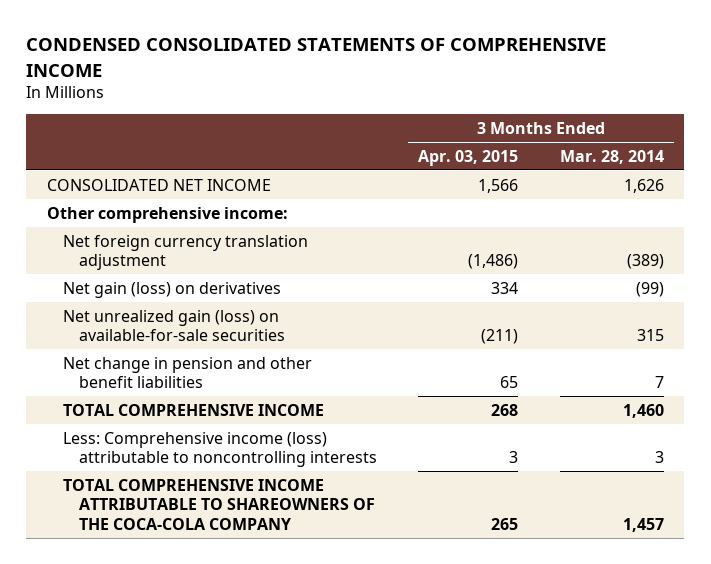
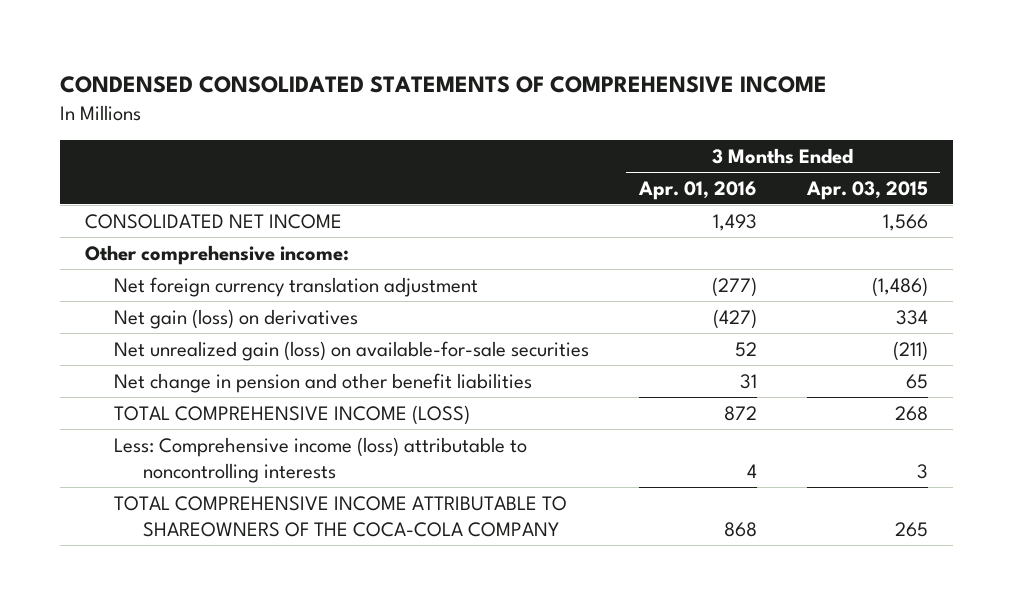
[559,149,664,164] Mar. 28, 2014 -> none
none -> [637,180,757,200] Apr. 01, 2016
[63,403,325,416] TOTAL COMPREHENSIVE INCOME -> [113,404,470,425] TOTAL COMPREHENSIVE INCOME (LOSS)

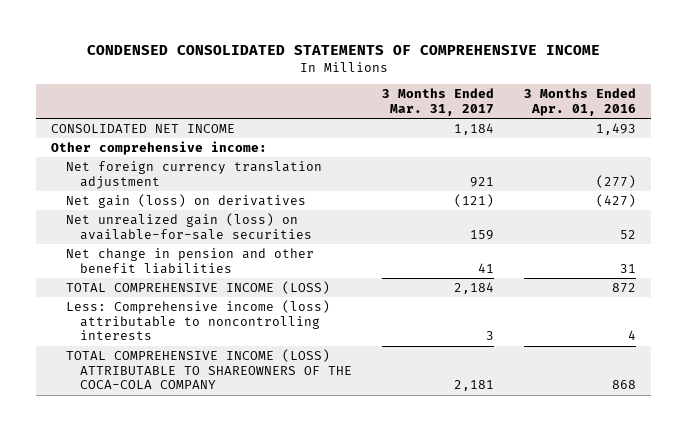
[805,180,928,200] Apr. 03, 2015 -> none
none -> [382,88,495,116] 3 Months Ended Mar. 31, 2017
[113,495,567,537] TOTAL COMPREHENSIVE INCOME ATTRIBUTABLE TO SHAREOWNERS OF THE COCA-COLA COMPANY -> [65,348,353,390] TOTAL COMPREHENSIVE INCOME (LOSS) ATTRIBUTABLE TO SHAREOWNERS OF THE COCA-COLA COMPANY

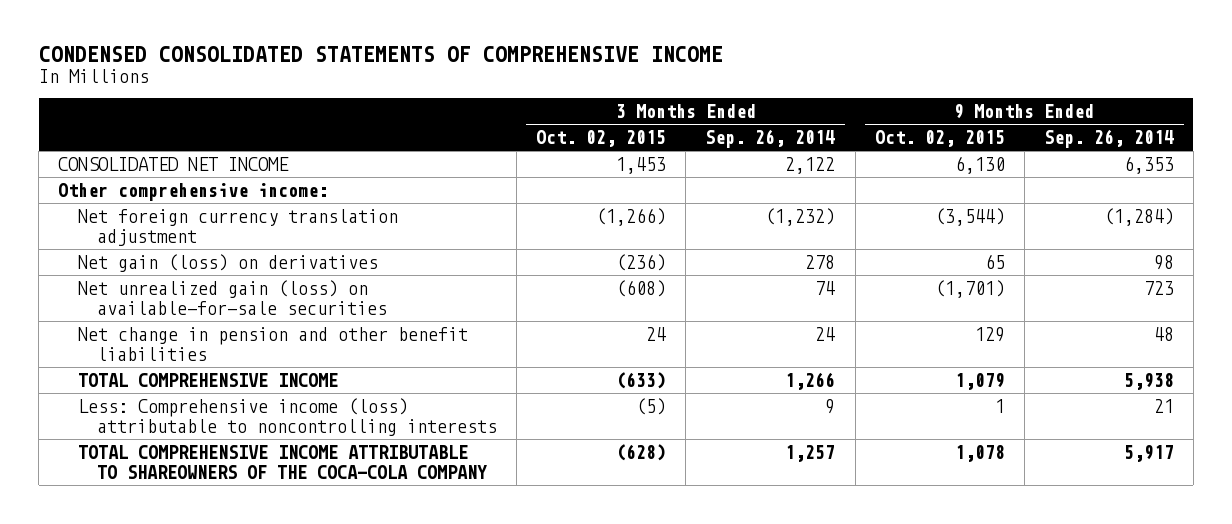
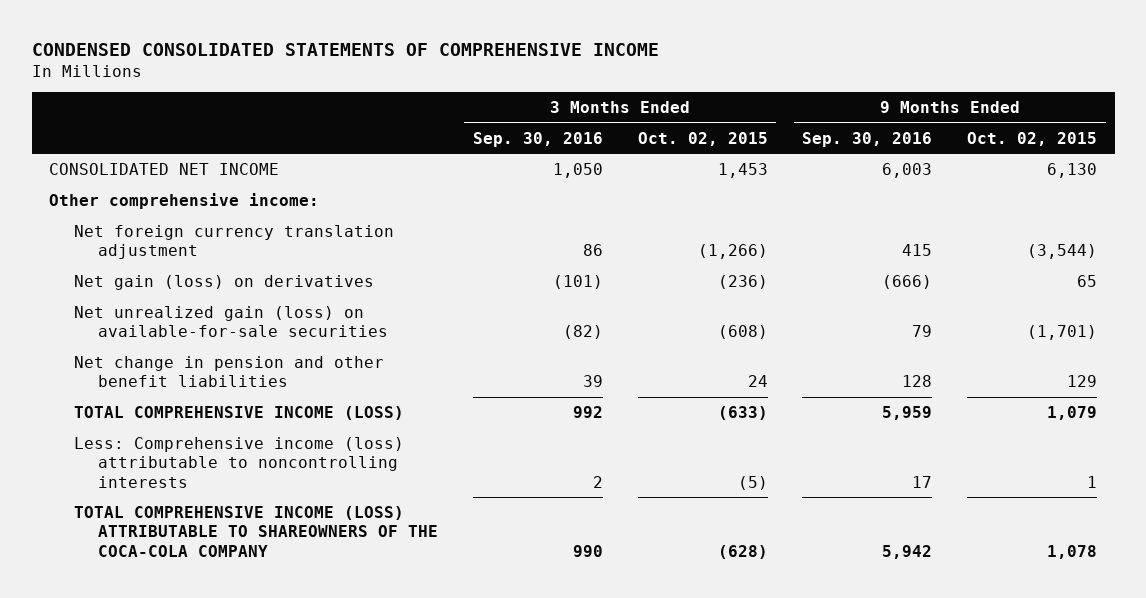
[705,129,836,149] Sep. 26, 2014 -> none
[1043,129,1174,149] Sep. 26, 2014 -> none
none -> [472,131,603,147] Sep. 30, 2016
none -> [802,131,933,147] Sep. 30, 2016
[77,373,338,388] TOTAL COMPREHENSIVE INCOME -> [73,405,404,420] TOTAL COMPREHENSIVE INCOME (LOSS)
[77,445,487,479] TOTAL COMPREHENSIVE INCOME ATTRIBUTABLE TO SHAREOWNERS OF THE COCA-COLA COMPANY -> [73,505,439,557] TOTAL COMPREHENSIVE INCOME (LOSS) ATTRIBUTABLE TO SHAREOWNERS OF THE COCA-COLA COMPANY

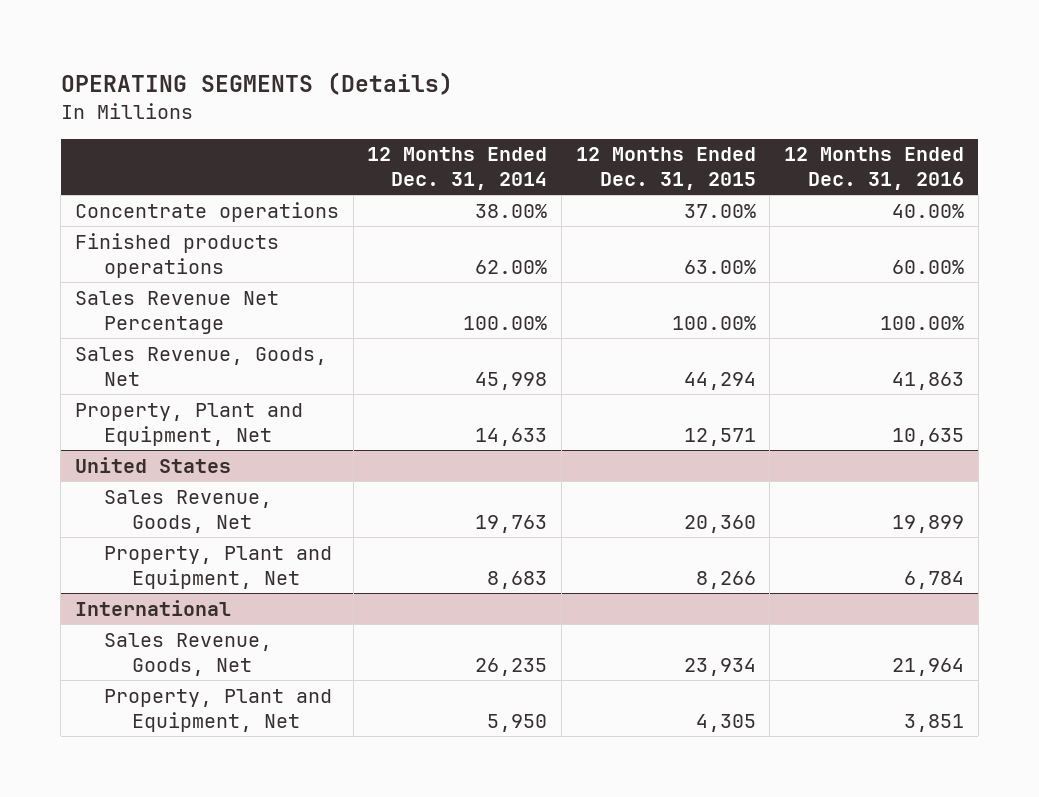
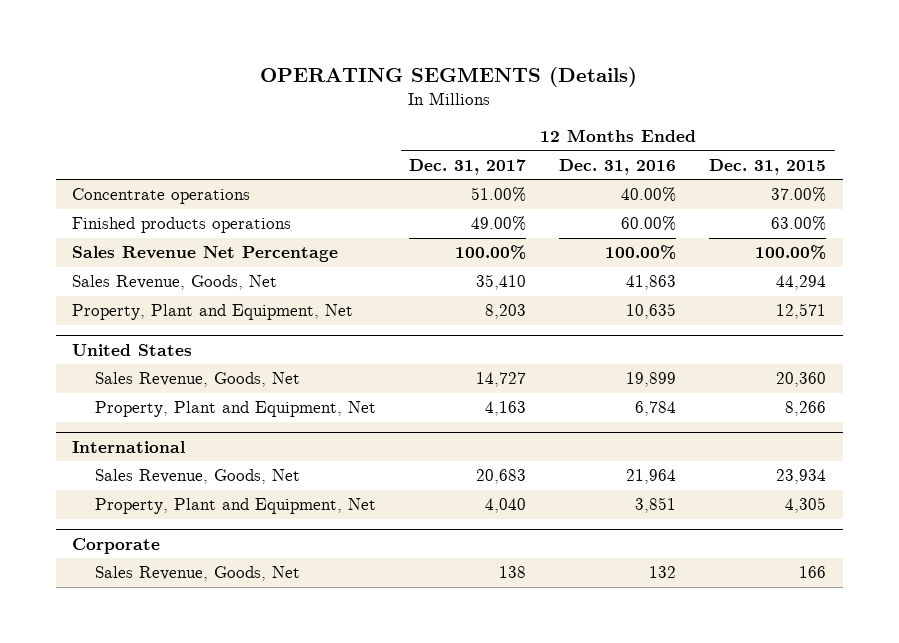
[367,147,548,191] 12 Months Ended Dec. 31, 2014 -> none
none -> [408,158,526,175] Dec. 31, 2017
none -> [72,537,161,554] Corporate
none -> [94,566,300,582] Sales Revenue, Goods, Net

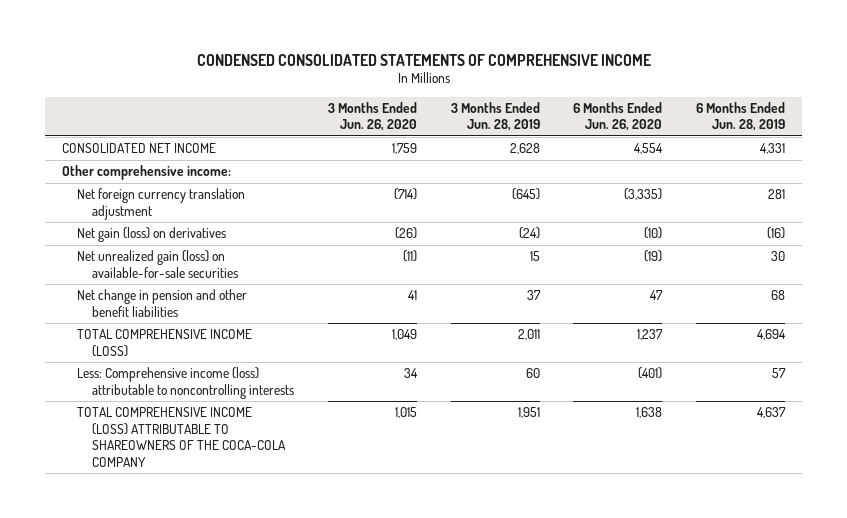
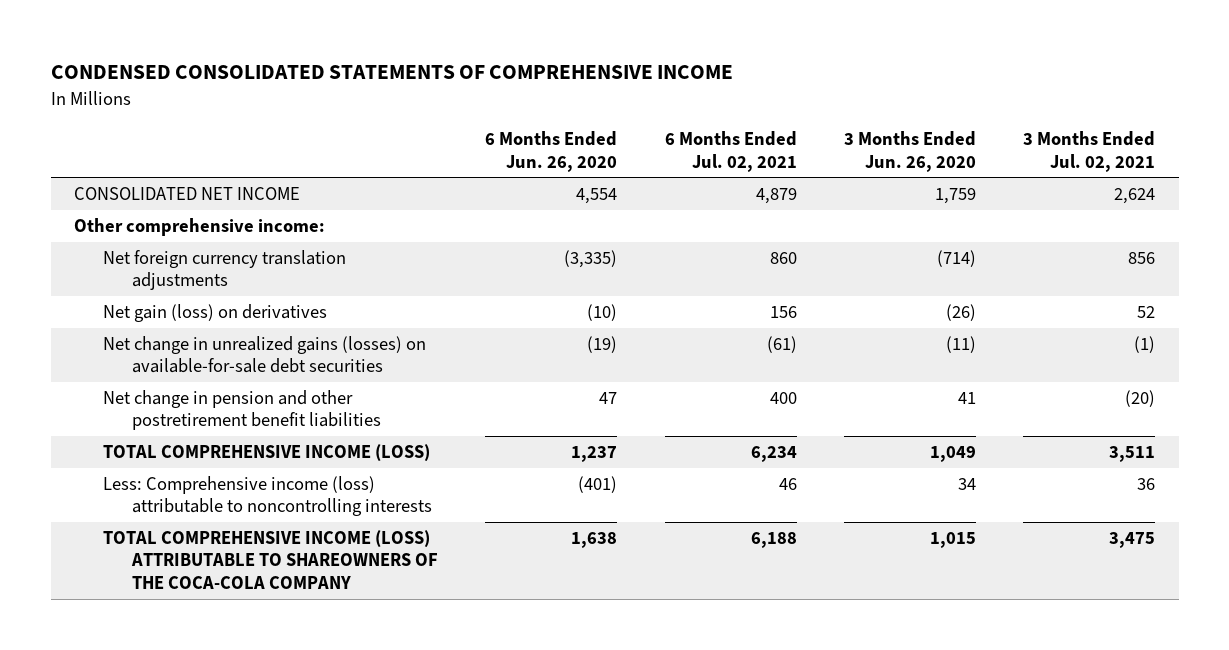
[450,101,540,132] 3 Months Ended Jun. 28, 2019 -> none
[696,101,786,132] 6 Months Ended Jun. 28, 2019 -> none
none -> [664,131,797,172] 6 Months Ended Jul. 02, 2021
none -> [1023,131,1156,172] 3 Months Ended Jul. 02, 2021
[77,188,246,220] Net foreign currency translation adjustment -> [103,249,347,291] Net foreign currency translation adjustments
[77,250,239,278] Net unrealized gain (loss) on available-for-sale securities -> [103,335,427,374] Net change in unrealized gains (losses) on available-for-sale debt securities
[77,289,248,317] Net change in pension and other benefit liabilities -> [103,389,382,431] Net change in pension and other postretirement benefit liabilities

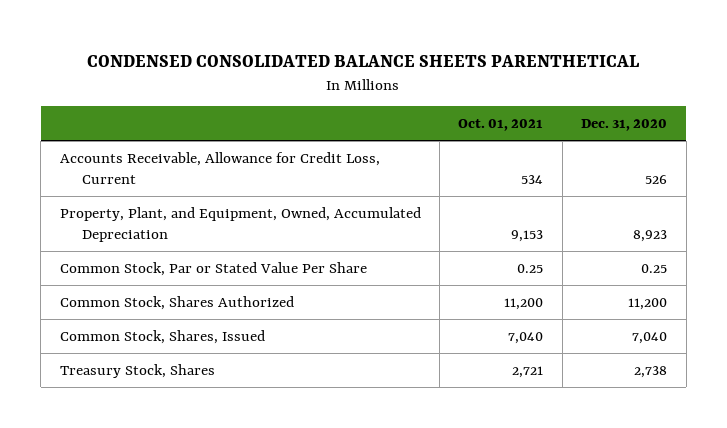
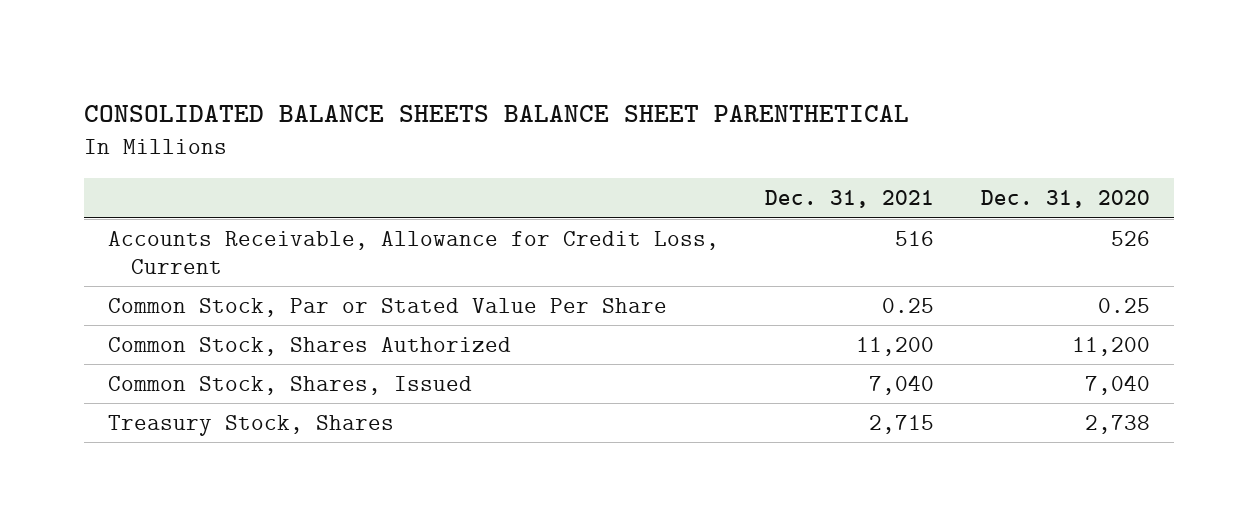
[87,54,640,67] CONDENSED CONSOLIDATED BALANCE SHEETS PARENTHETICAL -> [84,104,910,122] CONSOLIDATED BALANCE SHEETS BALANCE SHEET PARENTHETICAL
[458,119,544,132] Oct. 01, 2021 -> none
none -> [765,190,935,209] Dec. 31, 2021
[59,206,421,243] Property, Plant, and Equipment, Owned, Accumulated Depreciation -> none

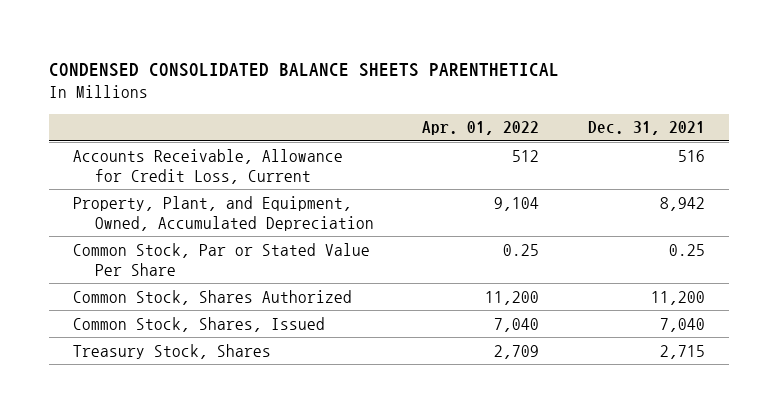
[84,104,910,122] CONSOLIDATED BALANCE SHEETS BALANCE SHEET PARENTHETICAL -> [49,62,560,77] CONDENSED CONSOLIDATED BALANCE SHEETS PARENTHETICAL
[981,190,1151,209] Dec. 31, 2020 -> none
none -> [422,121,540,136] Apr. 01, 2022
none -> [73,195,374,231] Property, Plant, and Equipment, Owned, Accumulated Depreciation

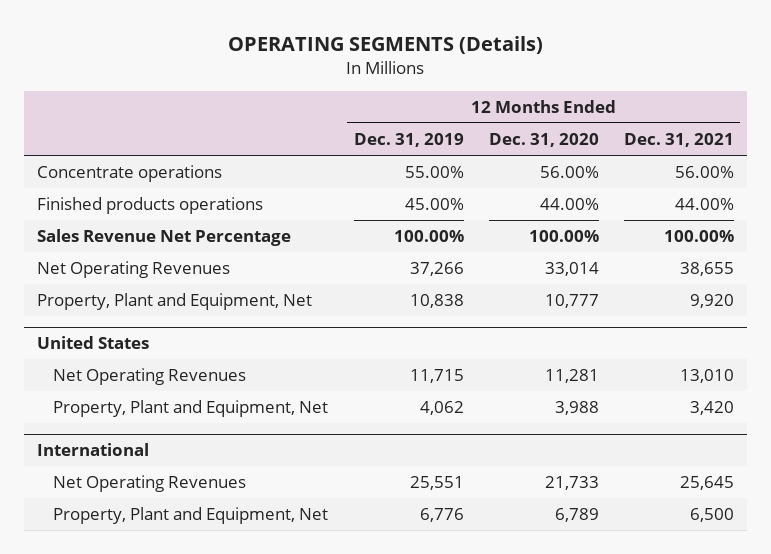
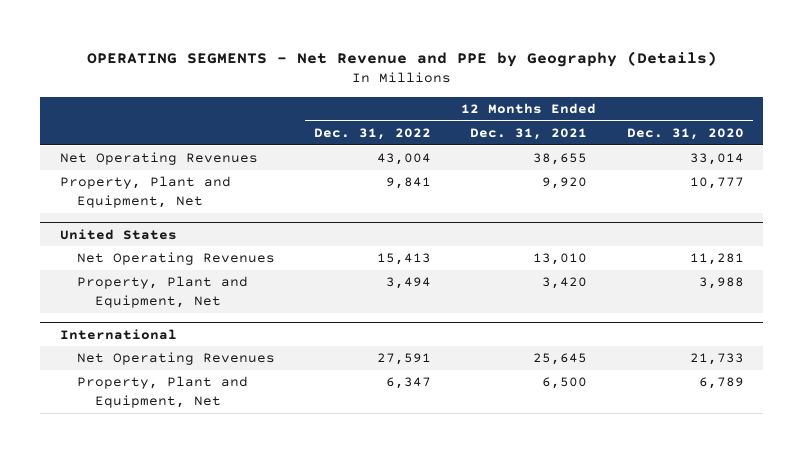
[228,35,544,54] OPERATING SEGMENTS (Details) -> [86,50,717,67] OPERATING SEGMENTS - Net Revenue and PPE by Geography (Details)
[353,133,464,148] Dec. 31, 2019 -> none
none -> [314,128,432,141] Dec. 31, 2022
[36,165,222,183] Concentrate operations -> none
[36,197,263,215] Finished products operations -> none
[36,229,291,247] Sales Revenue Net Percentage -> none

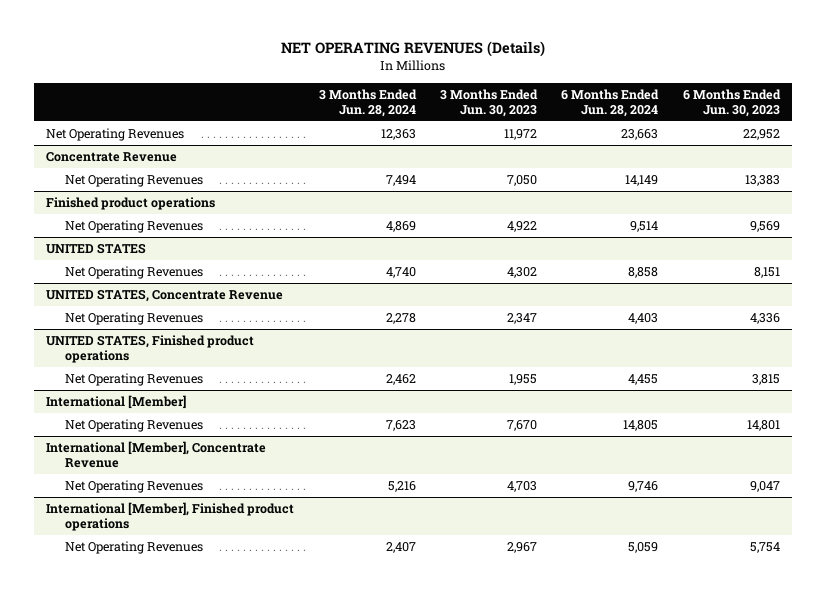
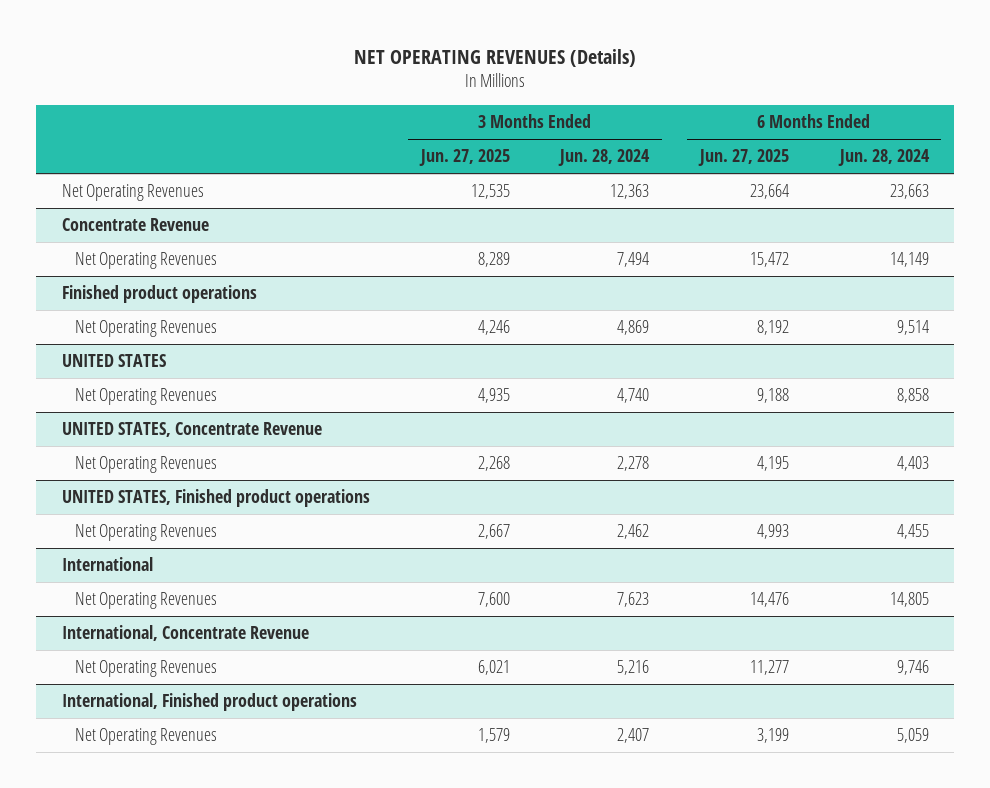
[439,88,538,118] 3 Months Ended Jun. 30, 2023 -> none
[682,88,781,118] 6 Months Ended Jun. 30, 2023 -> none
none -> [418,149,510,167] Jun. 27, 2025
none -> [697,149,789,167] Jun. 27, 2025
[46,394,187,409] International [Member] -> [61,557,153,572] International
[46,440,267,469] International [Member], Concentrate Revenue -> [61,625,309,642] International, Concentrate Revenue
[46,501,295,532] International [Member], Finished product operations -> [61,693,357,712] International, Finished product operations

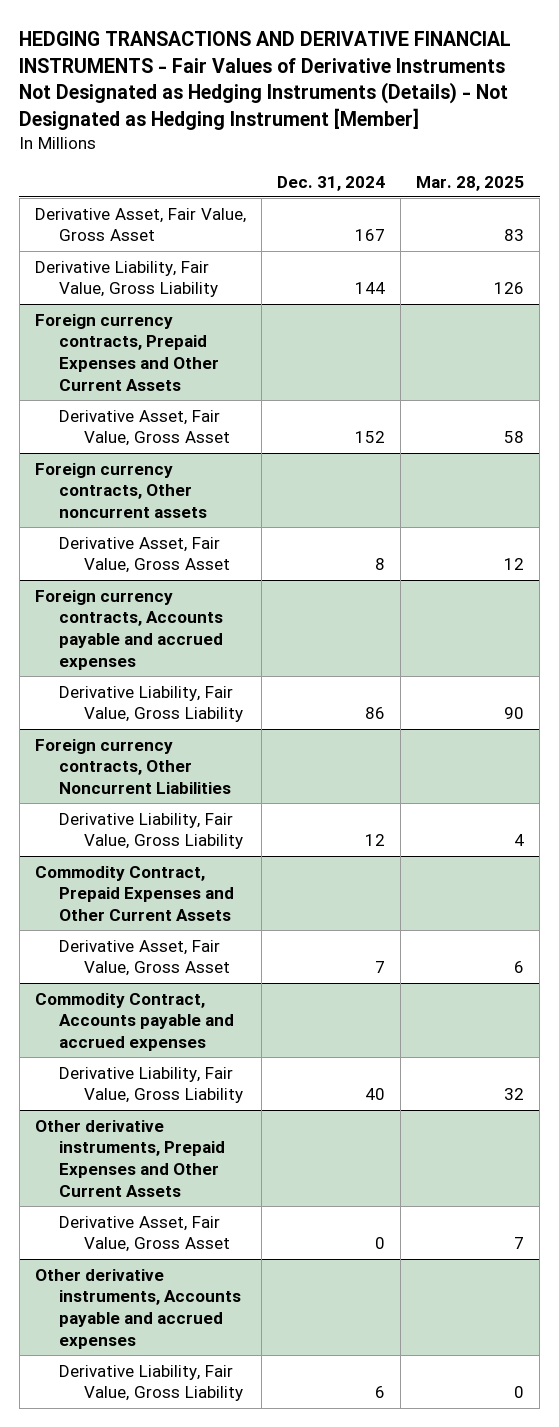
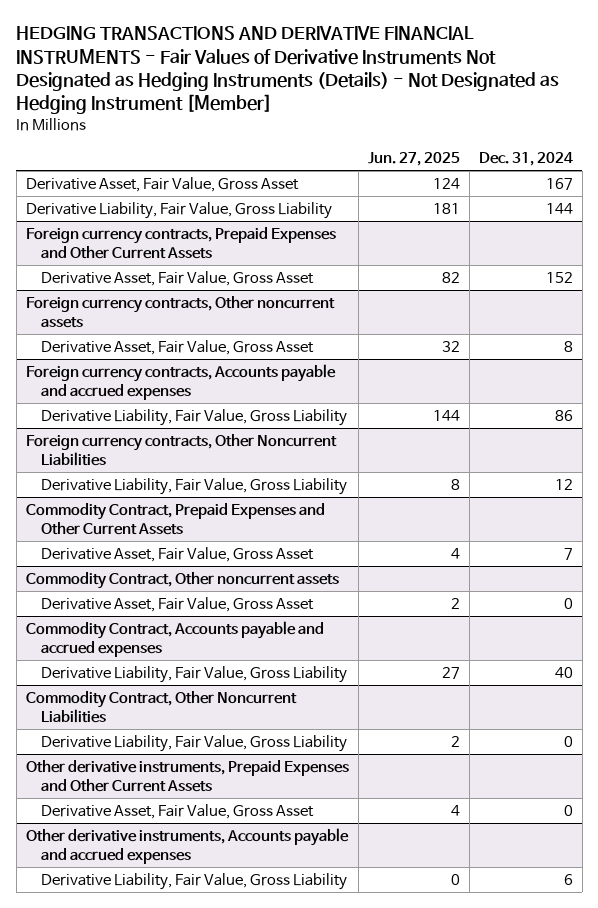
[416,175,525,191] Mar. 28, 2025 -> none
none -> [367,151,460,166] Jun. 27, 2025
none -> [25,572,339,590] Commodity Contract, Other noncurrent assets
none -> [40,597,314,613] Derivative Asset, Fair Value, Gross Asset
none -> [25,691,297,723] Commodity Contract, Other Noncurrent Liabilities
none -> [40,735,347,753] Derivative Liability, Fair Value, Gross Liability

